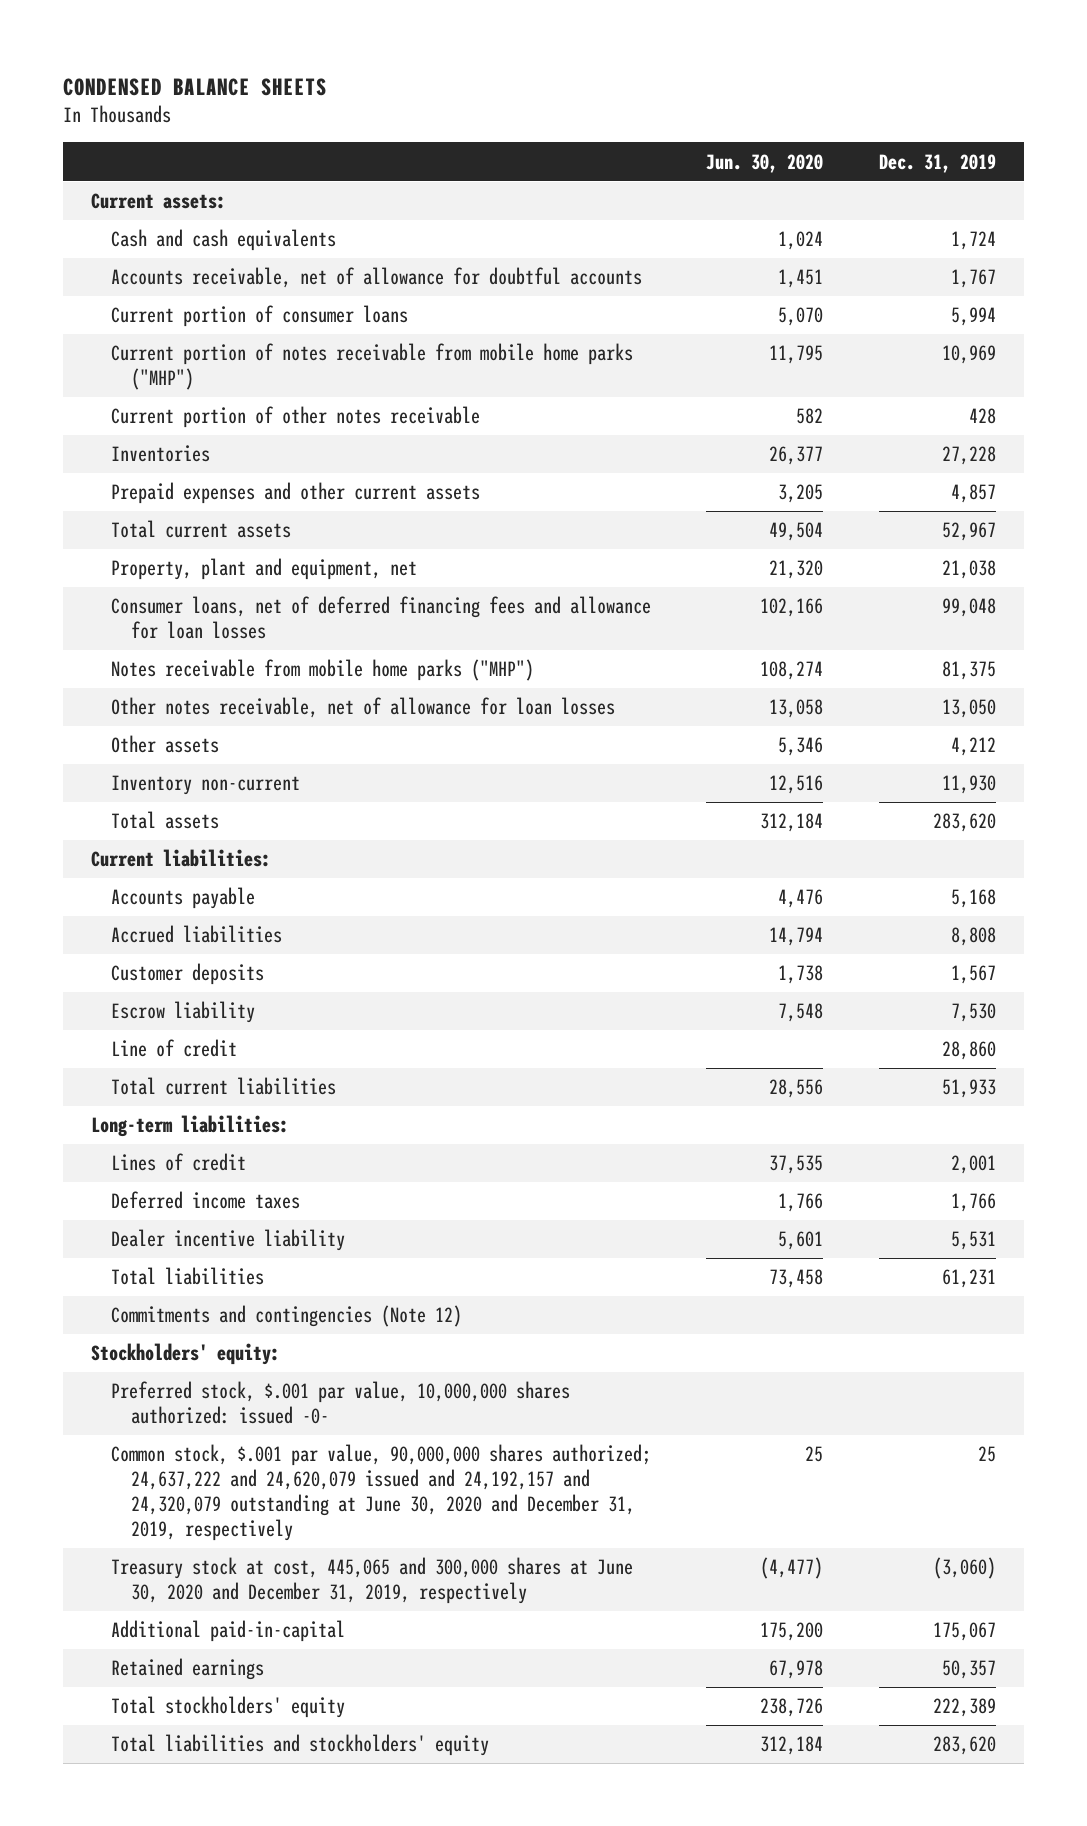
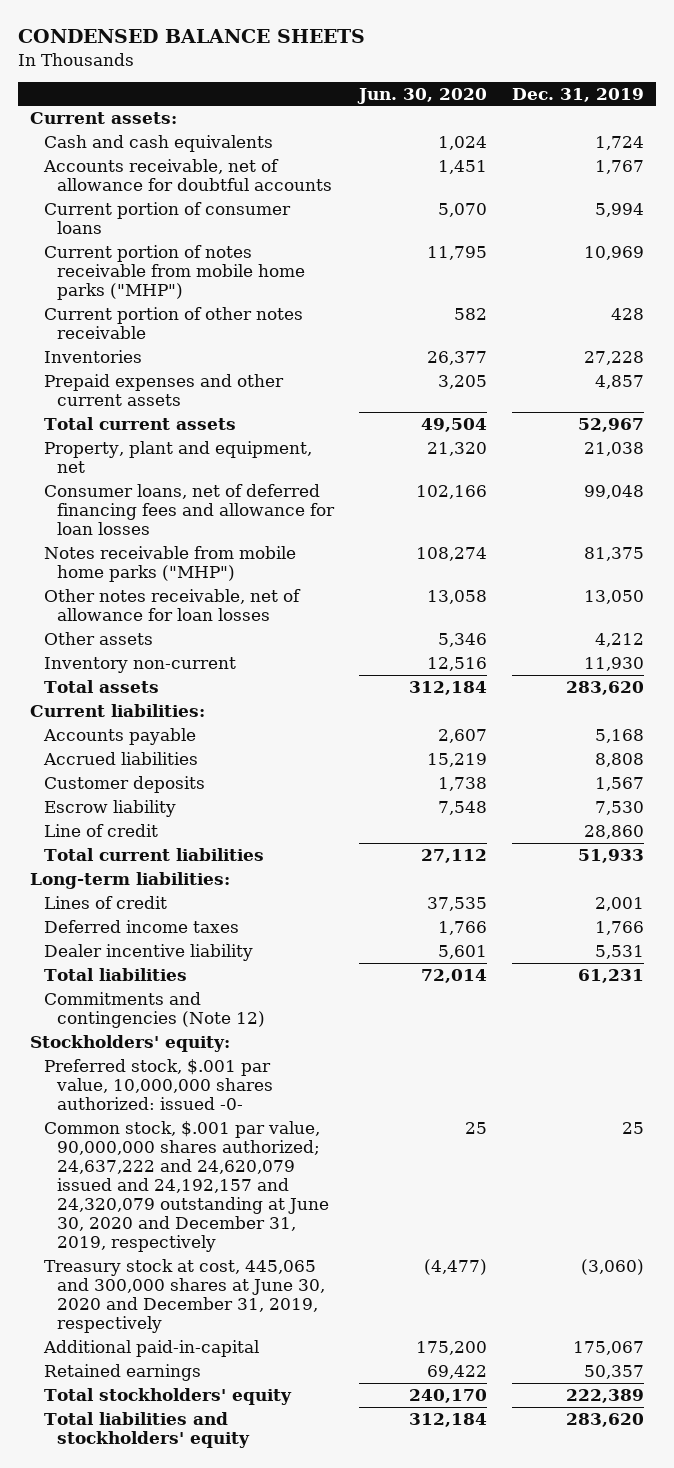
[778,889,824,909] 4,476 -> [437,728,487,743] 2,607
[769,927,824,947] 14,794 -> [426,752,487,767] 15,219
[769,1079,824,1099] 28,556 -> [420,848,487,863] 27,112
[769,1269,824,1289] 73,458 -> [420,968,487,983] 72,014
[769,1660,824,1680] 67,978 -> [426,1364,487,1379] 69,422
[760,1698,824,1718] 238,726 -> [408,1388,487,1403] 240,170

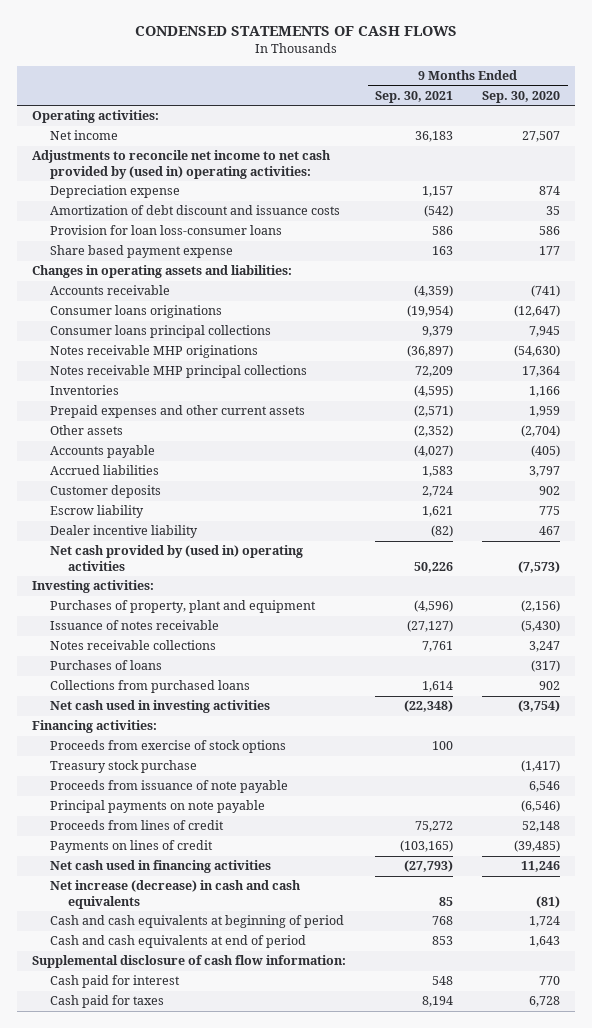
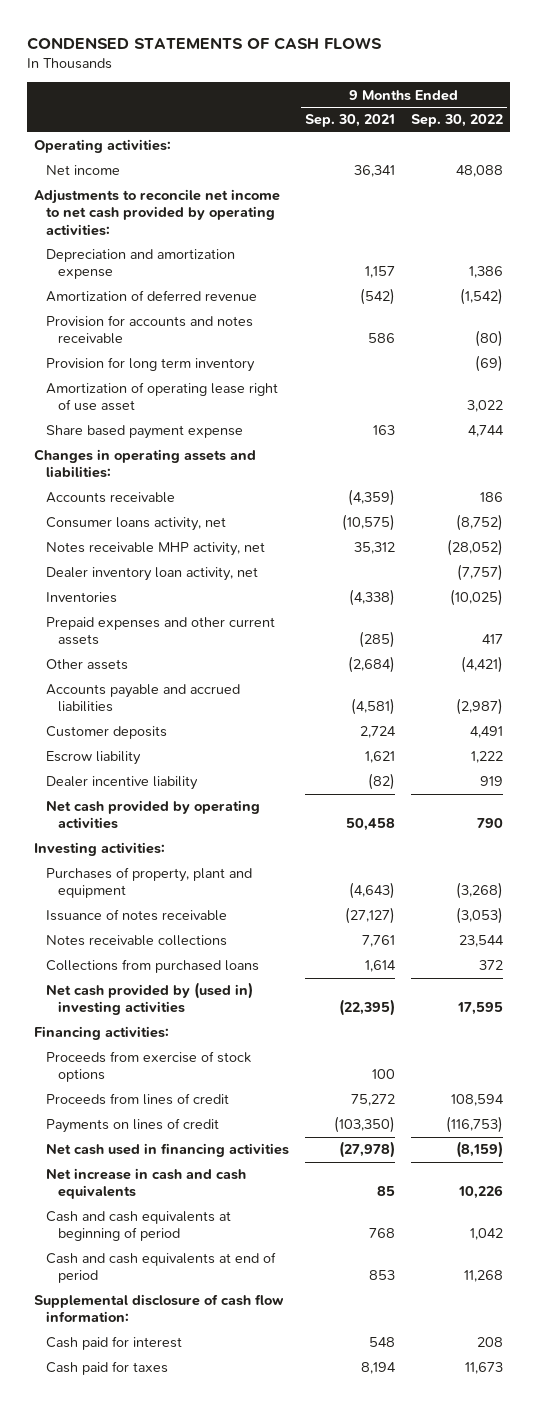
[482,90,561,103] Sep. 30, 2020 -> none
none -> [410,114,503,128] Sep. 30, 2022
[415,131,454,143] 36,183 -> [353,165,395,178] 36,341
[31,150,331,179] Adjustments to reconcile net income to net cash provided by (used in) operating activities: -> [34,189,281,236] Adjustments to reconcile net income to net cash provided by operating activities:
[49,185,180,199] Depreciation expense -> [46,249,236,280] Depreciation and amortization expense
[49,205,340,216] Amortization of debt discount and issuance costs -> [46,290,258,303] Amortization of deferred revenue
[49,225,282,236] Provision for loan loss-consumer loans -> [46,315,254,345] Provision for accounts and notes receivable
none -> [46,357,256,373] Provision for long term inventory
none -> [46,382,279,412] Amortization of operating lease right of use asset
[49,325,271,339] Consumer loans principal collections -> none
[49,365,307,379] Notes receivable MHP principal collections -> none
[49,445,155,459] Accounts payable -> none
[49,465,159,476] Accrued liabilities -> none
[49,305,222,319] Consumer loans originations -> [46,517,227,532] Consumer loans activity, net
[407,305,454,318] (19,954) -> [341,514,395,532] (10,575)
[49,345,258,359] Notes receivable MHP originations -> [46,542,266,557] Notes receivable MHP activity, net
[407,345,454,358] (36,897) -> [353,542,395,555] 35,312
none -> [46,567,259,582] Dealer inventory loan activity, net
[414,385,454,398] (4,595) -> [348,589,395,607] (4,338)
[414,405,454,418] (2,571) -> [358,631,395,649] (285)
[414,425,454,438] (2,352) -> [347,656,395,674] (2,684)
none -> [46,684,241,713] Accounts payable and accrued liabilities
[49,545,303,571] Net cash provided by (used in) operating activities -> [46,800,261,830] Net cash provided by operating activities
[414,561,454,573] 50,226 -> [345,818,395,832] 50,458
[414,600,454,613] (4,596) -> [348,882,395,900] (4,643)
[49,660,162,671] Purchases of loans -> none
[49,700,270,714] Net cash used in investing activities -> [46,982,254,1016] Net cash provided by (used in) investing activities
[404,700,454,713] (22,348) -> [338,999,395,1017] (22,395)
[49,760,197,774] Treasury stock purchase -> none
[49,780,288,794] Proceeds from issuance of note payable -> none
[49,800,265,814] Principal payments on note payable -> none
[400,840,454,853] (103,165) -> [333,1116,395,1134] (103,350)
[404,860,454,873] (27,793) -> [338,1141,395,1159] (27,978)
[49,880,301,909] Net increase (decrease) in cash and cash equivalents -> [46,1168,247,1200] Net increase in cash and cash equivalents

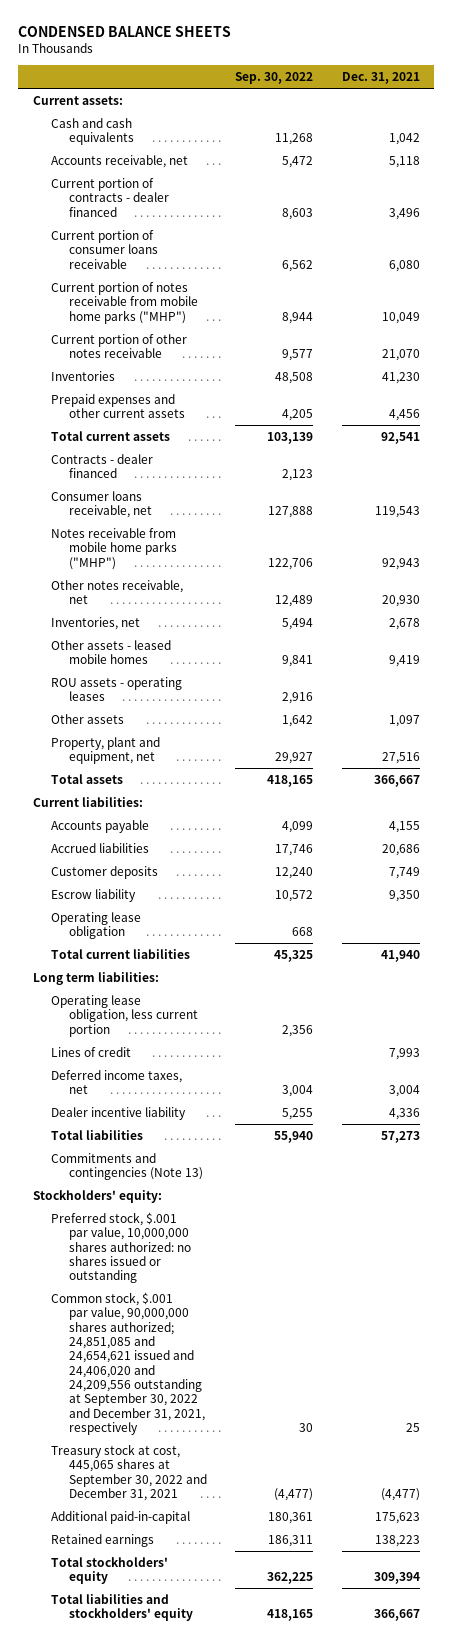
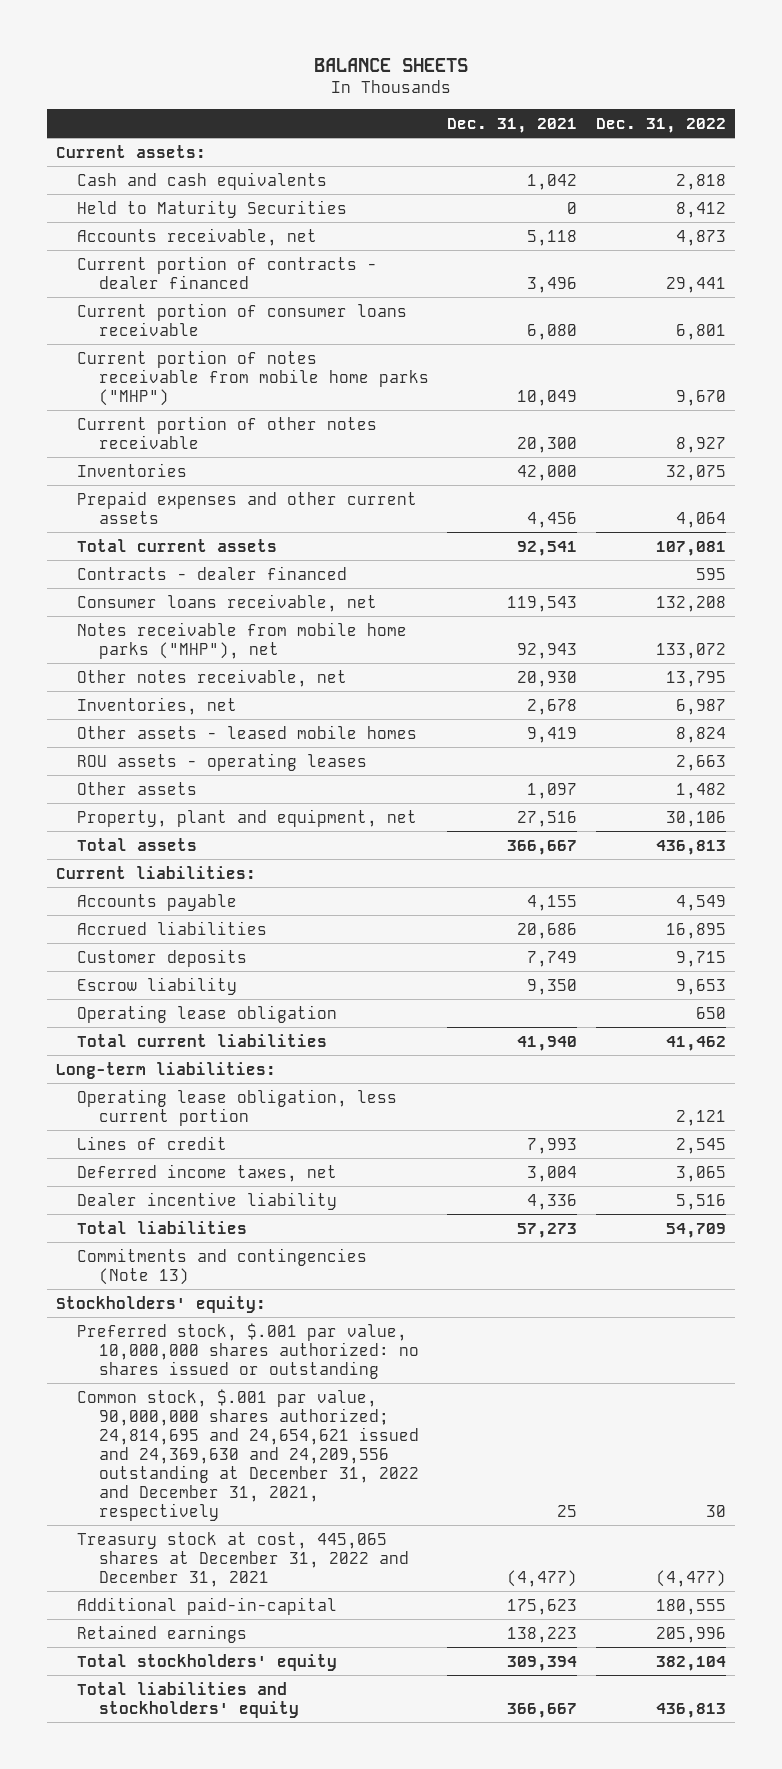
[18,26,232,38] CONDENSED BALANCE SHEETS -> [313,57,468,72] BALANCE SHEETS
[235,72,314,85] Sep. 30, 2022 -> none
none -> [595,118,726,134] Dec. 31, 2022
none -> [77,199,348,218] Held to Maturity Securities
[381,349,420,362] 21,070 -> [517,436,578,453] 20,300
[381,371,420,384] 41,230 -> [517,464,578,481] 42,000
[50,527,178,570] Notes receivable from mobile home parks ("MHP") -> [77,621,408,659] Notes receivable from mobile home parks ("MHP"), net
[32,971,159,985] Long term liabilities: -> [55,1061,276,1079] Long-term liabilities:
[50,1291,206,1436] Common stock, $.001 par value, 90,000,000 shares authorized; 24,851,085 and 24,654,621 issued and 24,406,020 and 24,209,556 outstanding at September 30, 2022 and December 31, 2021, respectively -> [77,1388,419,1521] Common stock, $.001 par value, 90,000,000 shares authorized; 24,814,695 and 24,654,621 issued and 24,369,630 and 24,209,556 outstanding at December 31, 2022 and December 31, 2021, respectively
[50,1443,208,1501] Treasury stock at cost, 445,065 shares at September 30, 2022 and December 31, 2021 -> [77,1531,409,1587] Treasury stock at cost, 445,065 shares at December 31, 2022 and December 31, 2021

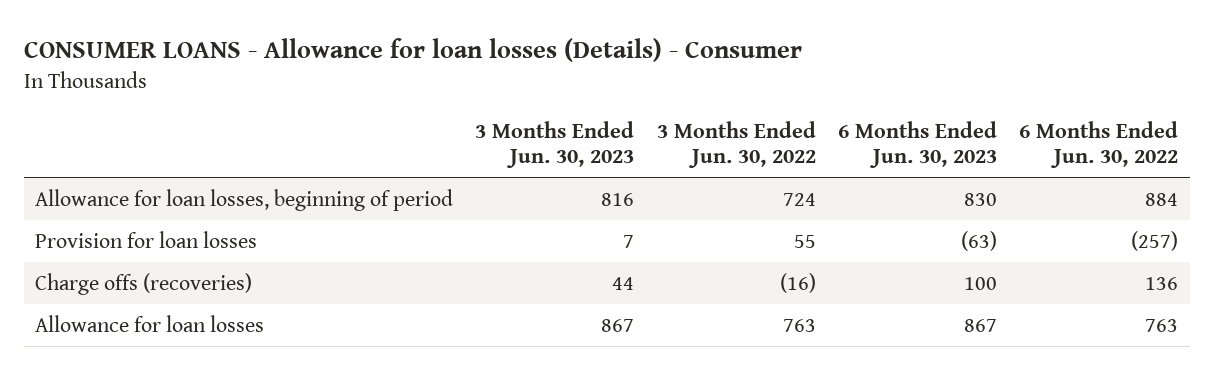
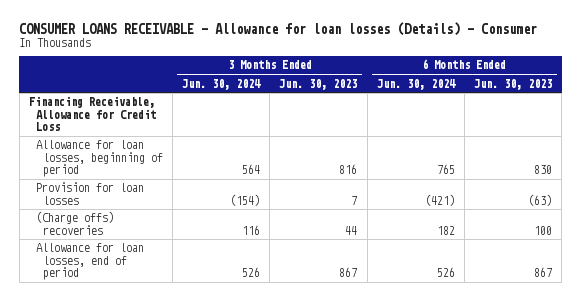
[23,38,802,63] CONSUMER LOANS - Allowance for loan losses (Details) - Consumer -> [19,21,538,36] CONSUMER LOANS RECEIVABLE - Allowance for loan losses (Details) - Consumer
[656,120,816,169] 3 Months Ended Jun. 30, 2022 -> none
[1019,120,1179,169] 6 Months Ended Jun. 30, 2022 -> none
none -> [182,78,262,90] Jun. 30, 2024
none -> [376,78,456,90] Jun. 30, 2024
none -> [28,96,156,131] Financing Receivable, Allowance for Credit Loss
[35,272,253,295] Charge offs (recoveries) -> [35,211,114,235] (Charge offs) recoveries
[35,314,265,332] Allowance for loan losses -> [35,243,144,280] Allowance for loan losses, end of period

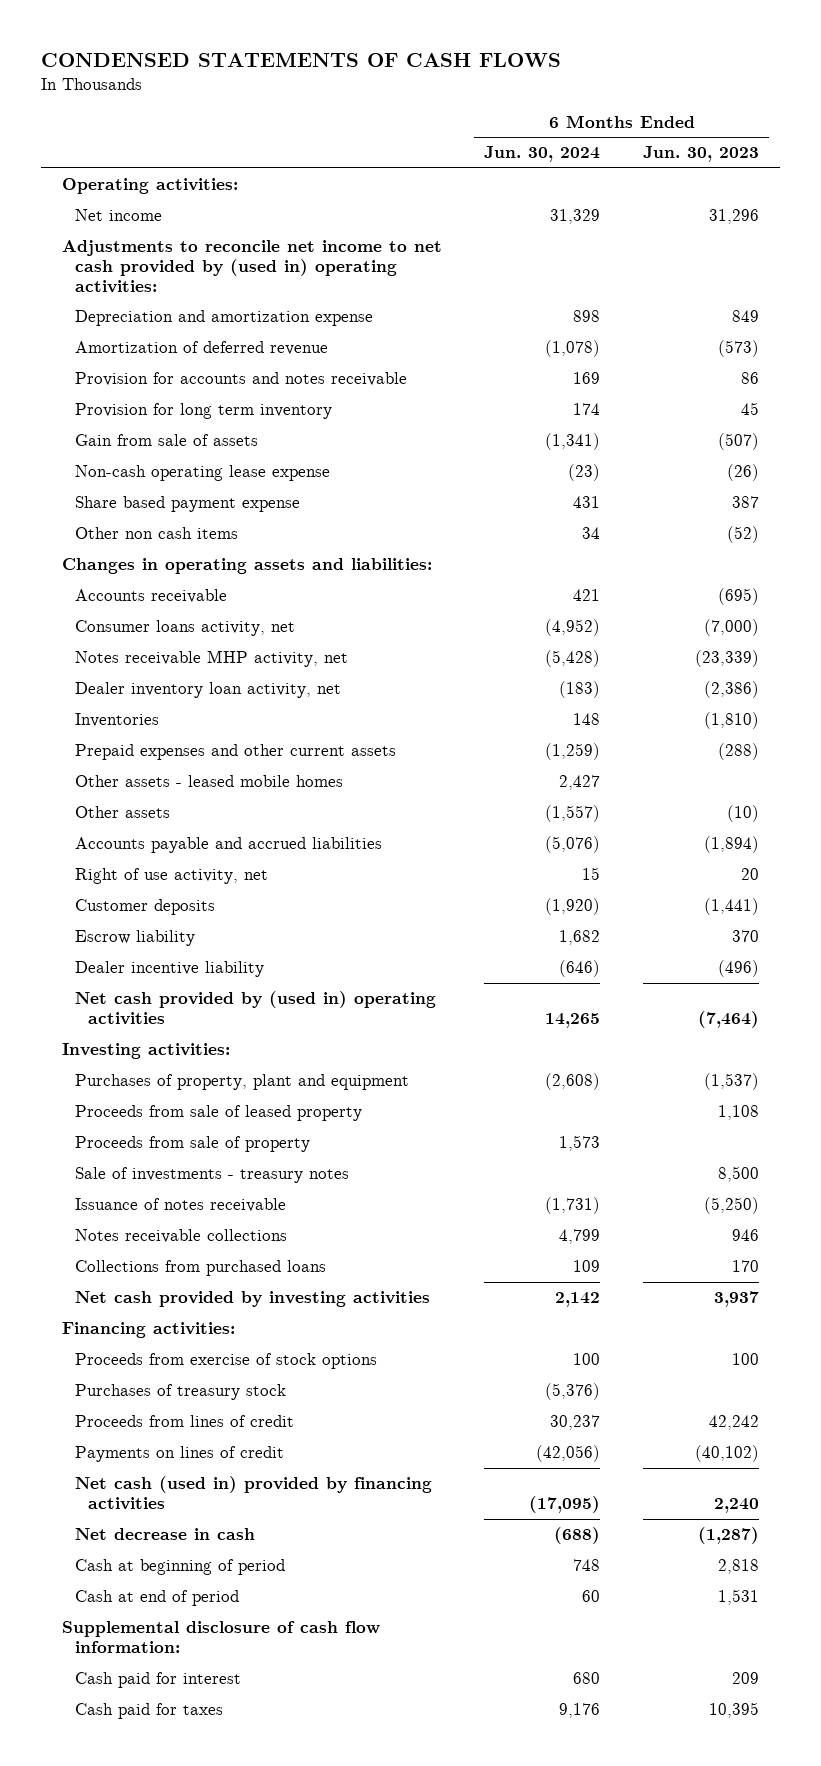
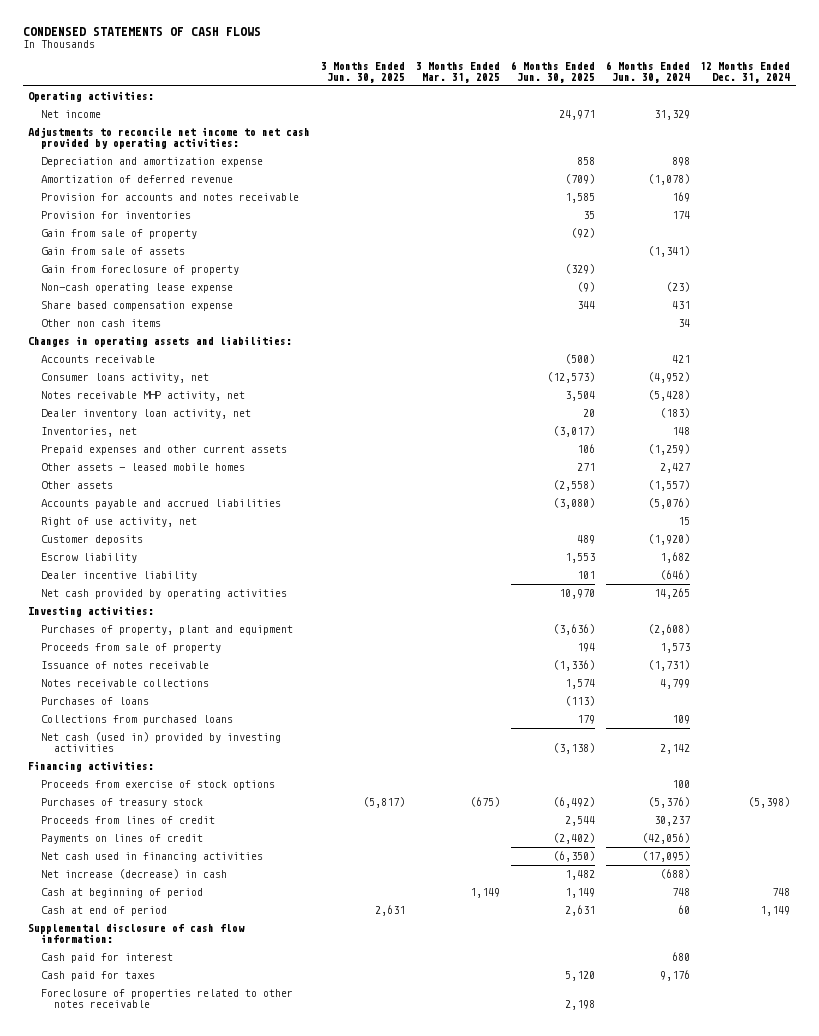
[642,146,759,163] Jun. 30, 2023 -> none
none -> [320,62,405,84] 3 Months Ended Jun. 30, 2025
none -> [415,62,500,84] 3 Months Ended Mar. 31, 2025
none -> [510,61,595,84] 6 Months Ended Jun. 30, 2025
none -> [700,62,791,84] 12 Months Ended Dec. 31, 2024
[62,240,443,293] Adjustments to reconcile net income to net cash provided by (used in) operating activities: -> [28,126,311,150] Adjustments to reconcile net income to net cash provided by operating activities:
[75,403,333,420] Provision for long term inventory -> [41,210,192,219] Provision for inventories
none -> [41,228,198,239] Gain from sale of property
none -> [41,264,240,275] Gain from foreclosure of property
[75,496,301,513] Share based payment expense -> [41,300,234,311] Share based compensation expense
[75,713,160,728] Inventories -> [41,426,138,437] Inventories, net
[75,991,437,1026] Net cash provided by (used in) operating activities -> [41,588,288,599] Net cash provided by operating activities
[75,1105,363,1122] Proceeds from sale of leased property -> none
[75,1167,350,1184] Sale of investments - treasury notes -> none
none -> [41,696,150,705] Purchases of loans
[75,1291,431,1308] Net cash provided by investing activities -> [41,731,282,753] Net cash (used in) provided by investing activities
[75,1476,433,1511] Net cash (used in) provided by financing activities -> [41,851,264,862] Net cash used in financing activities
[75,1528,256,1541] Net decrease in cash -> [41,868,228,879] Net increase (decrease) in cash
none -> [41,988,294,1009] Foreclosure of properties related to other notes receivable

